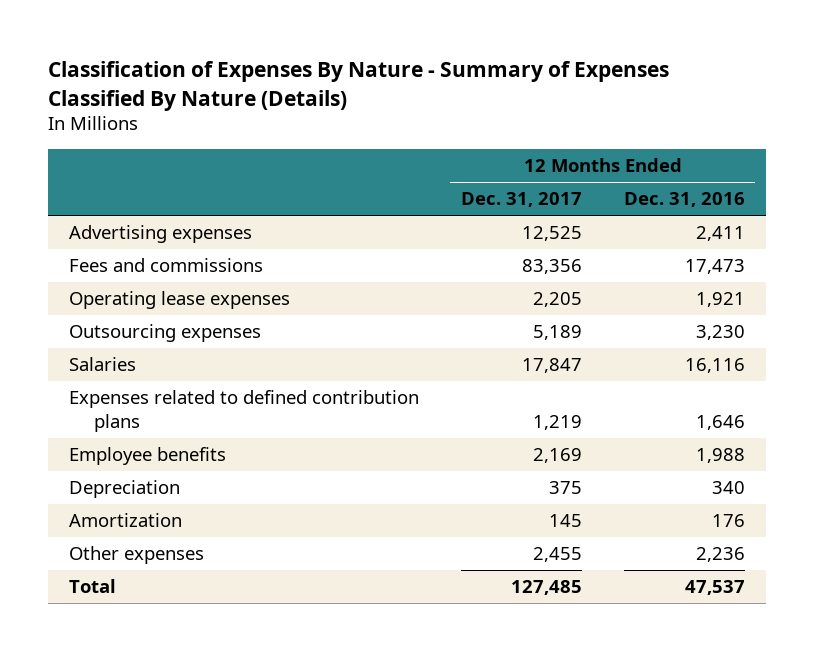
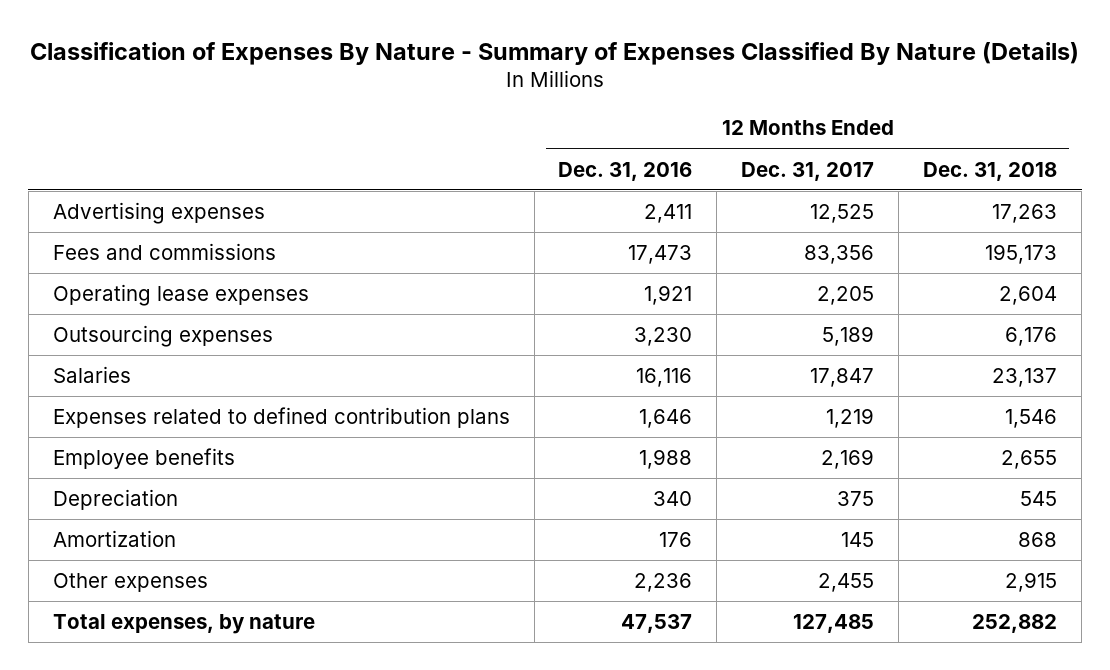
none -> [923,161,1058,181] Dec. 31, 2018
[69,579,117,594] Total -> [52,614,315,635] Total expenses, by nature

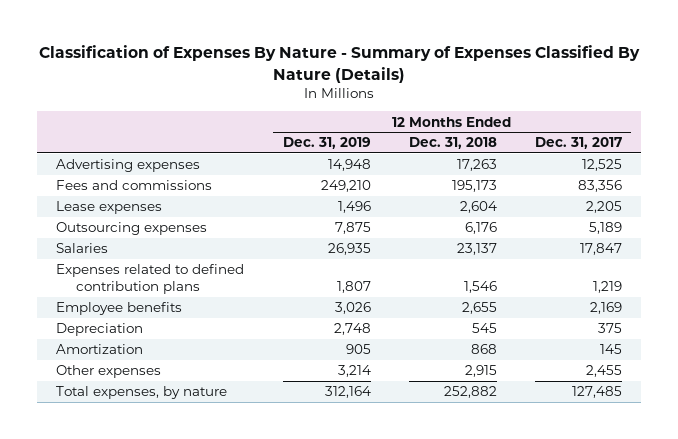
[558,161,693,181] Dec. 31, 2016 -> none
none -> [282,137,371,150] Dec. 31, 2019
[52,284,309,307] Operating lease expenses -> [56,201,163,215] Lease expenses

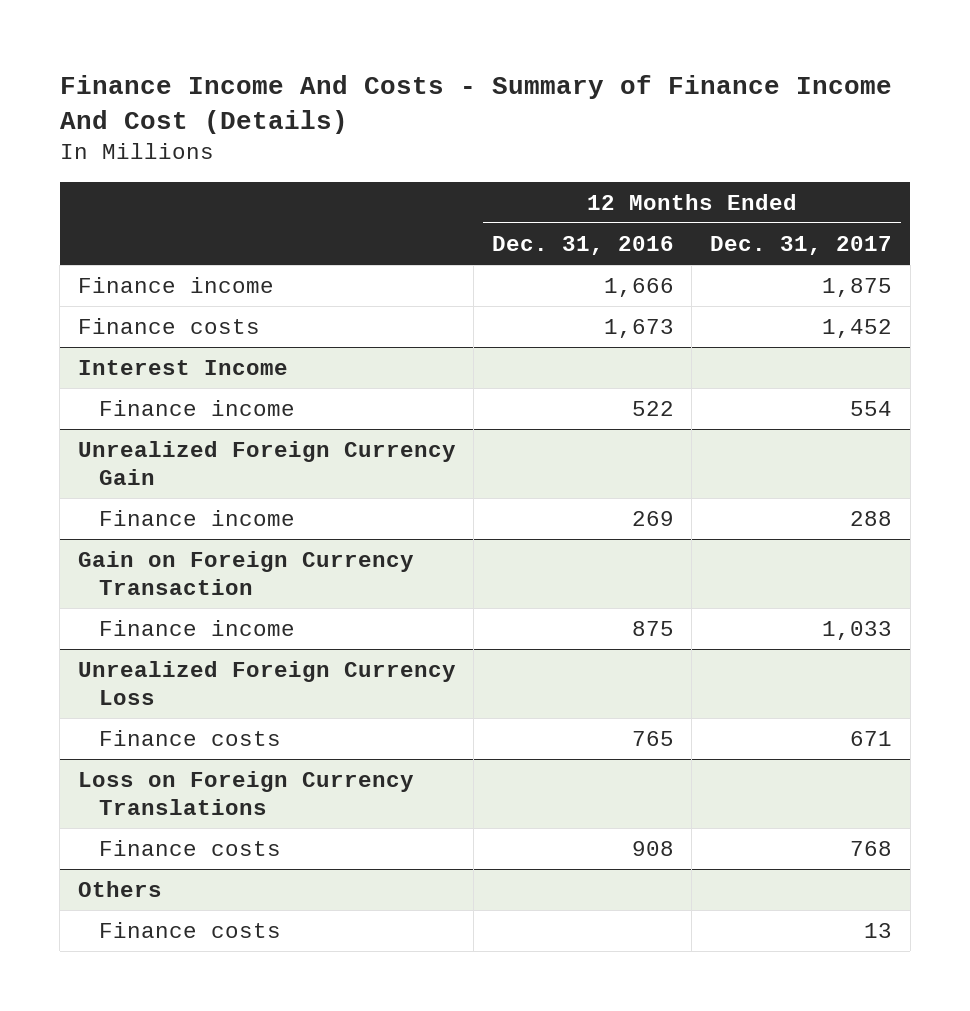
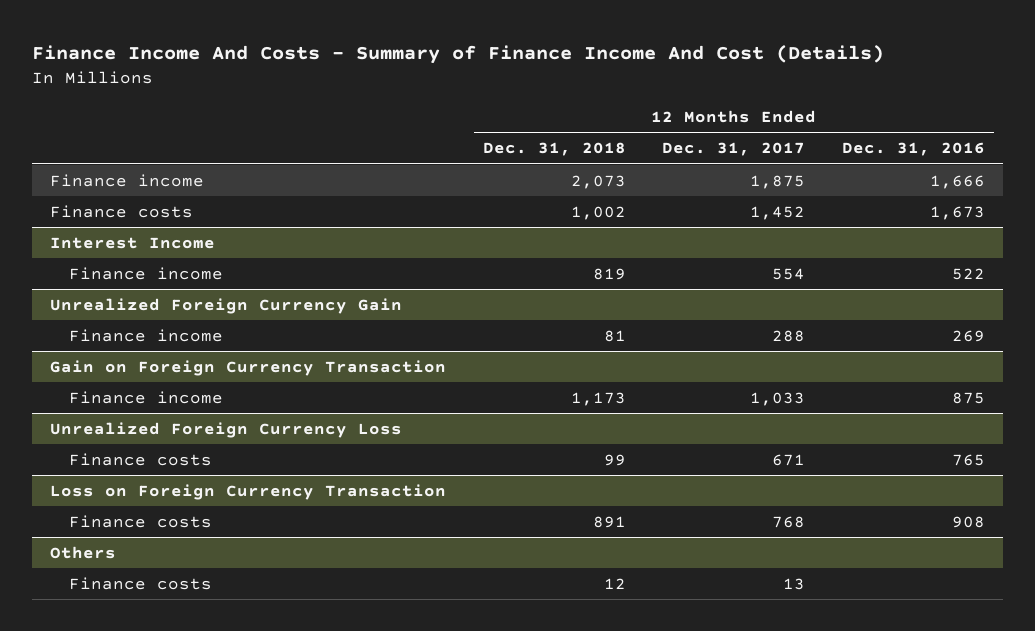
none -> [482,142,626,157] Dec. 31, 2018
[77,770,414,816] Loss on Foreign Currency Translations -> [50,483,447,500] Loss on Foreign Currency Transaction

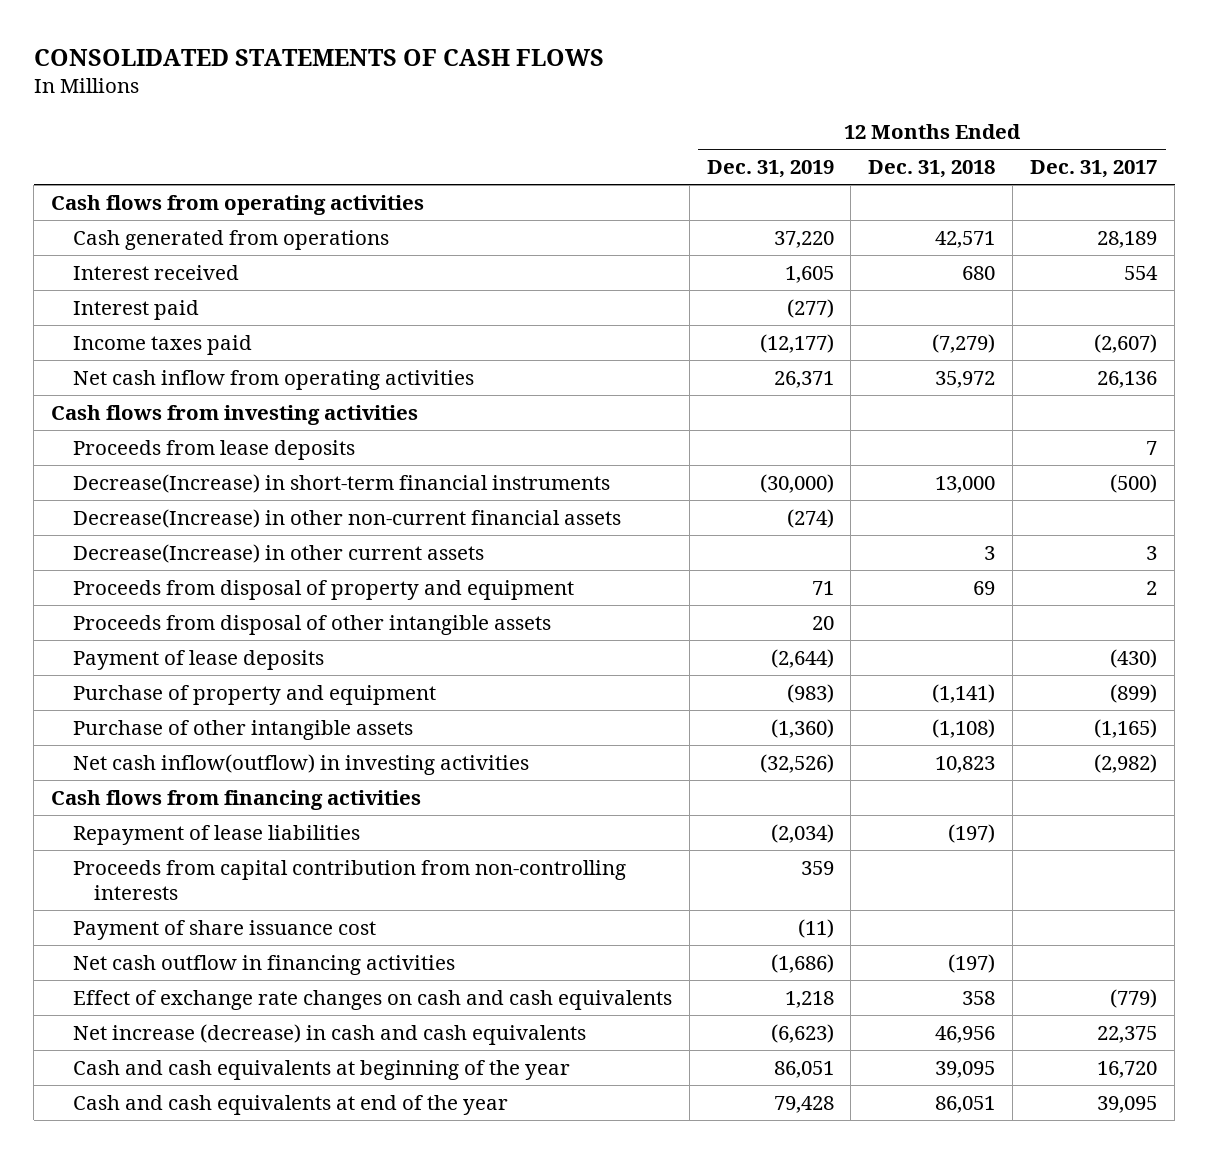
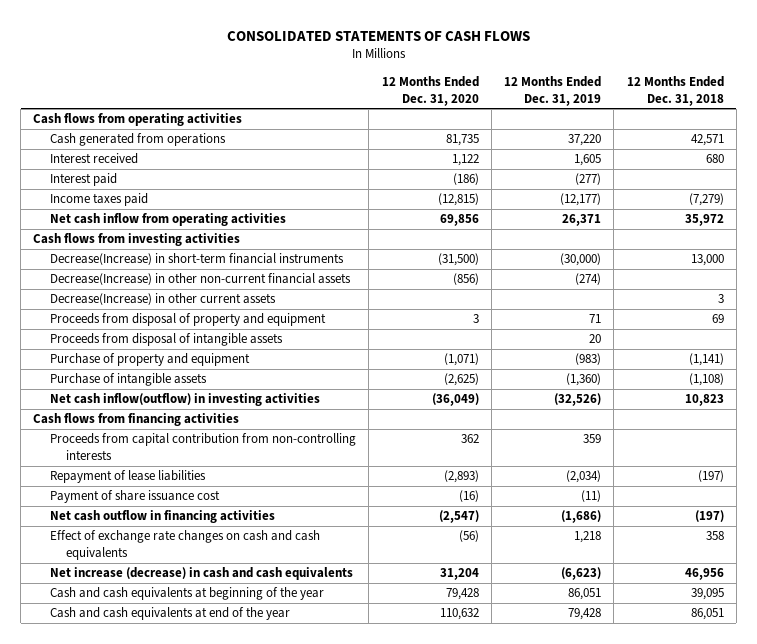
[1030,160,1158,179] Dec. 31, 2017 -> none
none -> [381,75,479,106] 12 Months Ended Dec. 31, 2020
[72,439,355,460] Proceeds from lease deposits -> none
[72,649,324,670] Payment of lease deposits -> none
[72,614,551,635] Proceeds from disposal of other intangible assets -> [49,333,283,347] Proceeds from disposal of intangible assets
[72,719,413,740] Purchase of other intangible assets -> [49,373,207,387] Purchase of intangible assets
[72,824,360,845] Repayment of lease liabilities -> [49,470,206,484] Repayment of lease liabilities

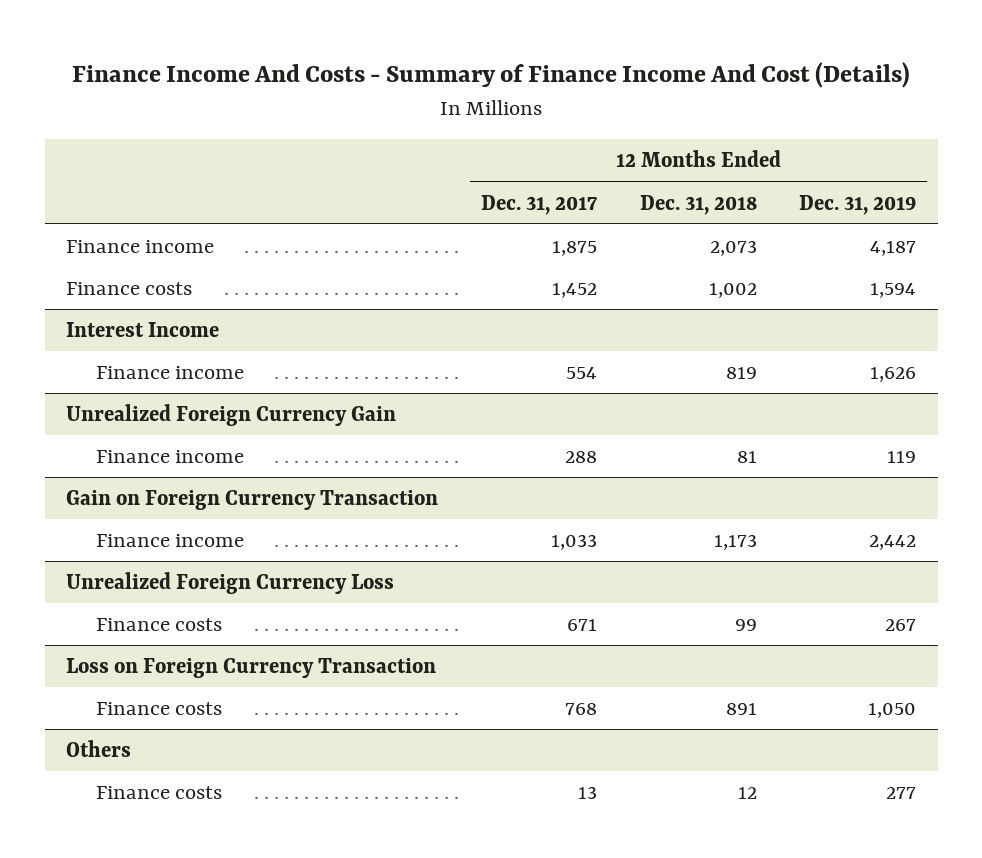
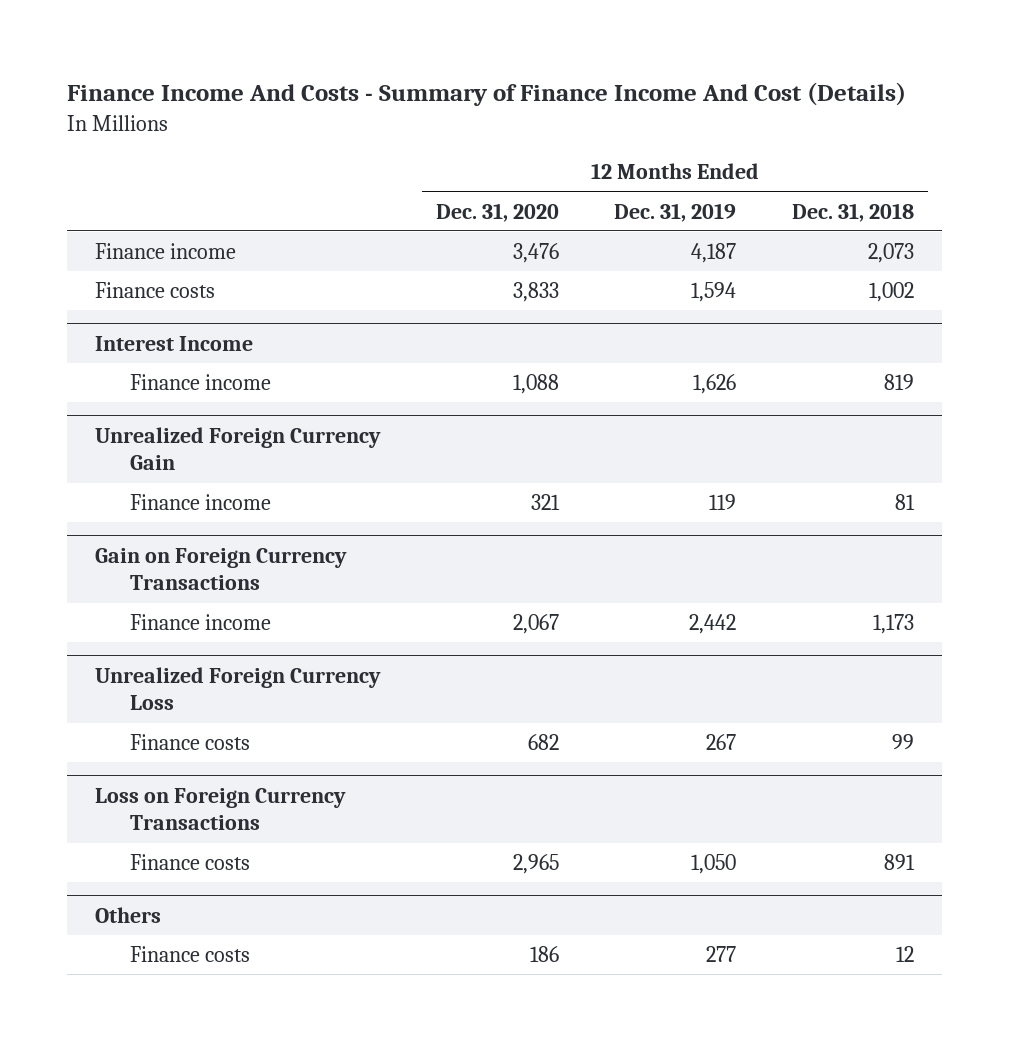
[480,194,597,215] Dec. 31, 2017 -> none
none -> [435,202,559,222] Dec. 31, 2020
[66,490,439,511] Gain on Foreign Currency Transaction -> [94,547,347,591] Gain on Foreign Currency Transactions
[66,658,437,679] Loss on Foreign Currency Transaction -> [94,787,346,831] Loss on Foreign Currency Transactions

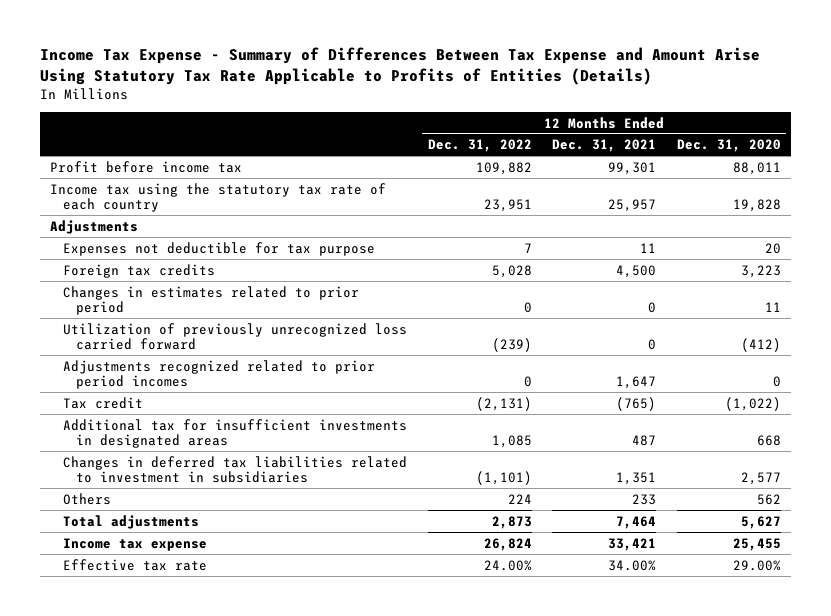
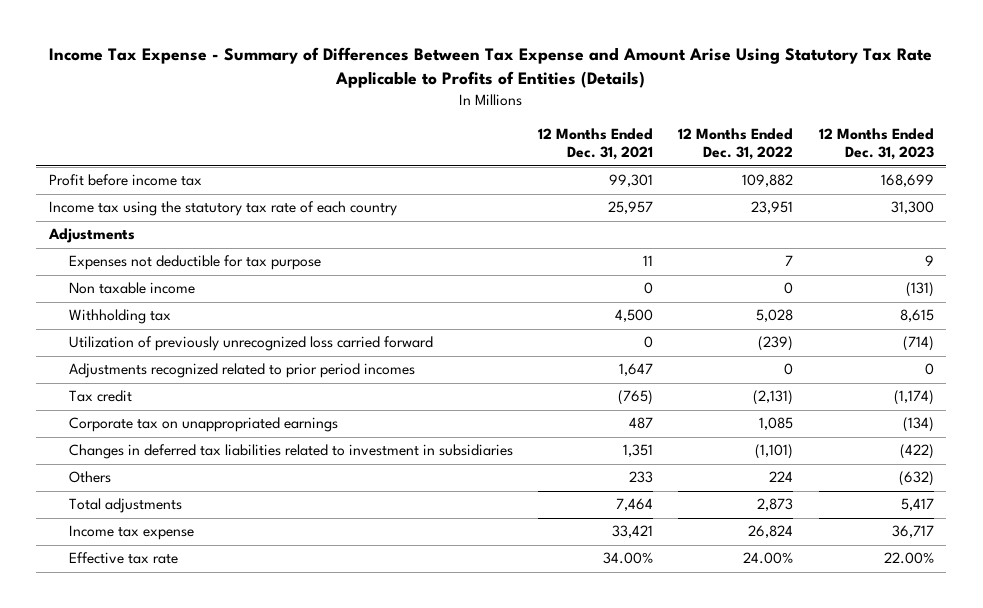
[676,139,781,153] Dec. 31, 2020 -> none
none -> [818,128,934,161] 12 Months Ended Dec. 31, 2023
[62,285,359,315] Changes in estimates related to prior period -> none
none -> [68,282,195,295] Non taxable income
[62,263,215,278] Foreign tax credits -> [68,309,171,325] Withholding tax
[62,418,407,448] Additional tax for insufficient investments in designated areas -> [68,417,338,433] Corporate tax on unappropriated earnings

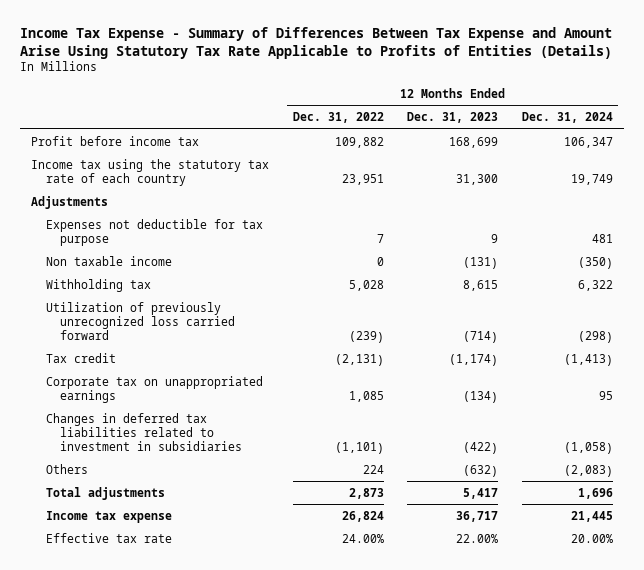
[537,128,653,161] 12 Months Ended Dec. 31, 2021 -> none
none -> [521,112,613,124] Dec. 31, 2024
[68,363,415,379] Adjustments recognized related to prior period incomes -> none

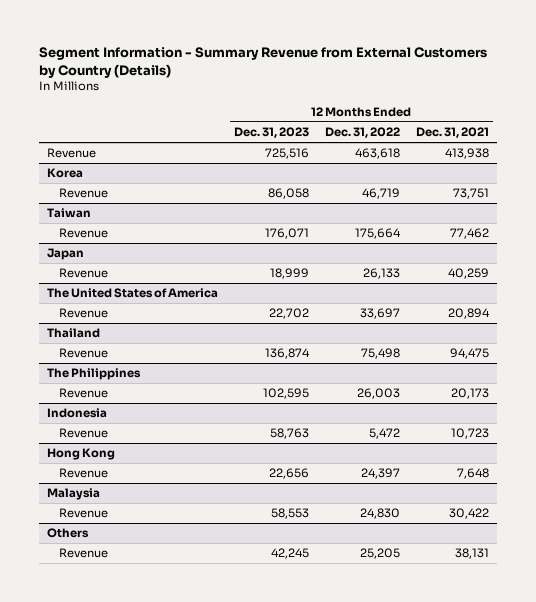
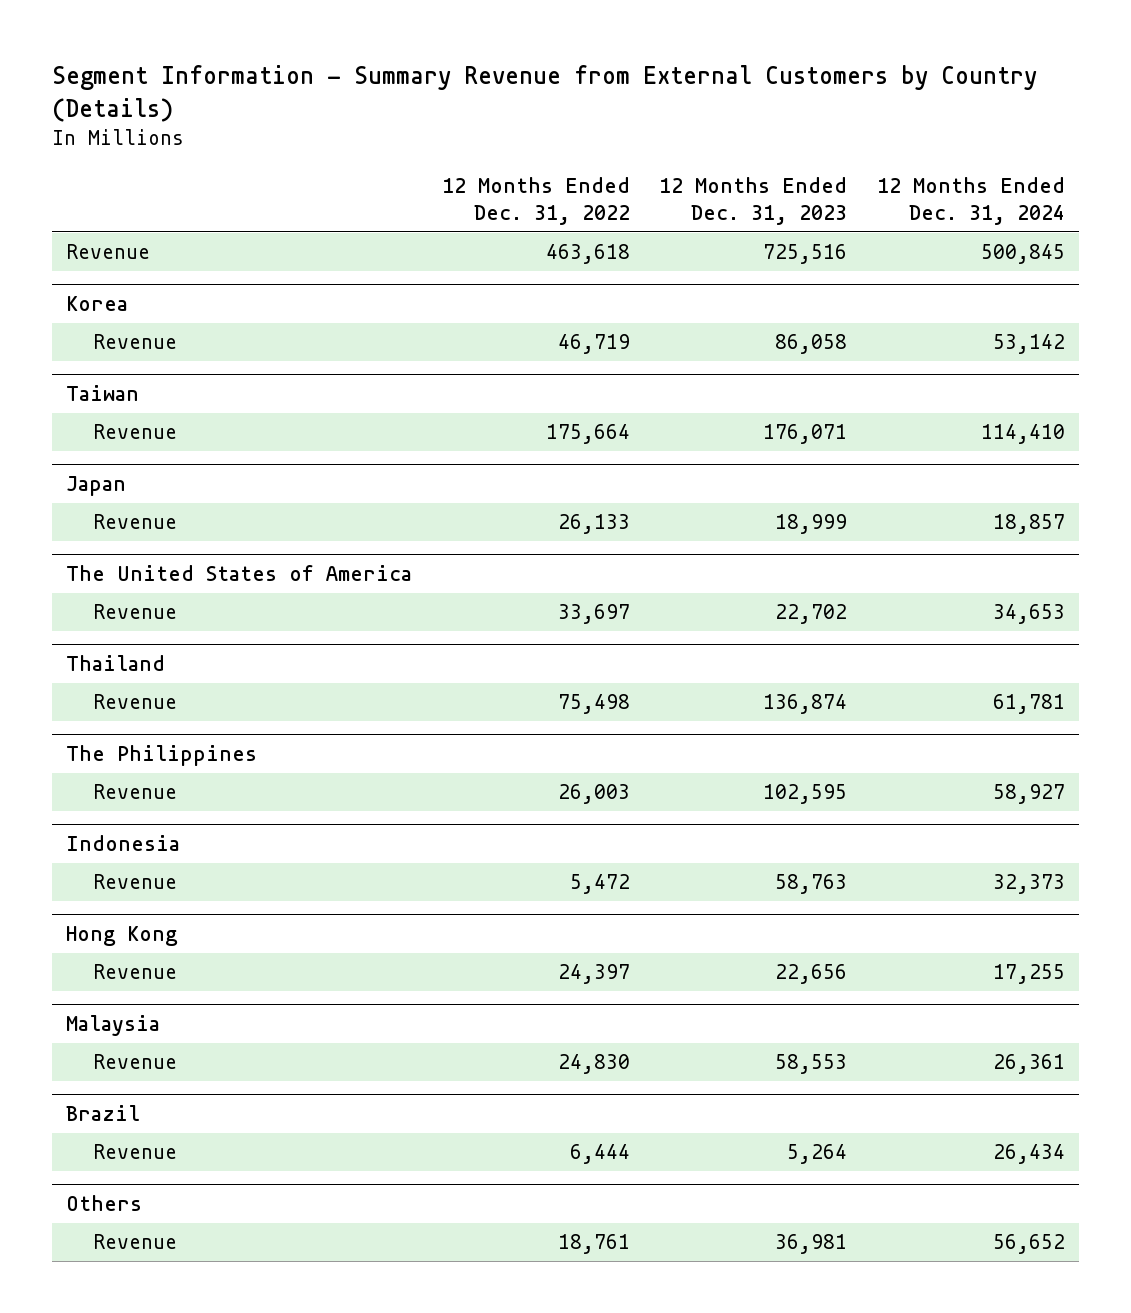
[415,127,489,139] Dec. 31, 2021 -> none
none -> [876,176,1065,225] 12 Months Ended Dec. 31, 2024
none -> [66,1104,141,1121] Brazil
none -> [92,1144,177,1160] Revenue
[270,548,309,560] 42,245 -> [775,1234,848,1255] 36,981
[359,548,400,560] 25,205 -> [557,1234,630,1255] 18,761

